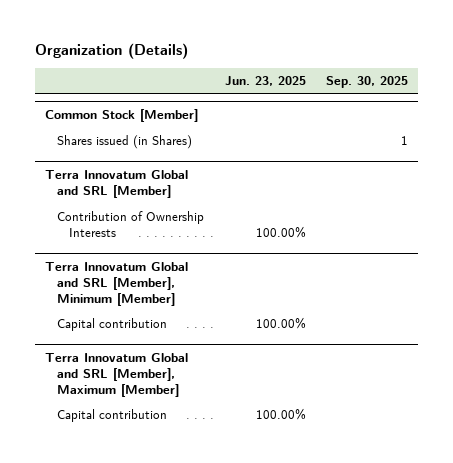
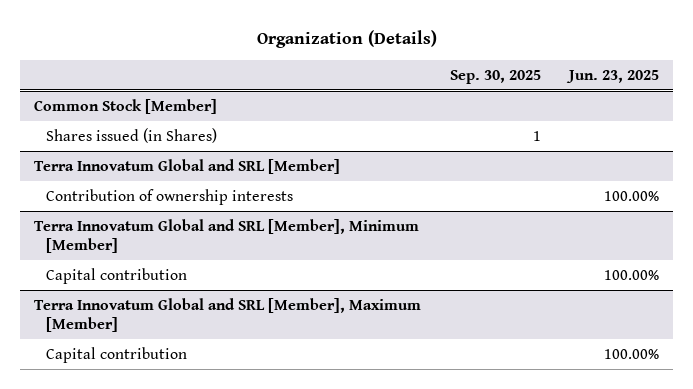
[57,211,205,238] Contribution of Ownership Interests -> [45,188,293,205] Contribution of ownership interests

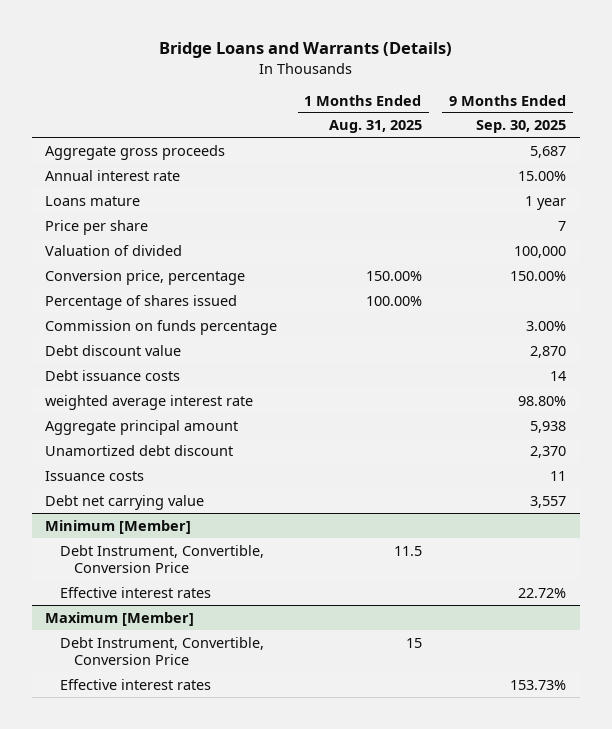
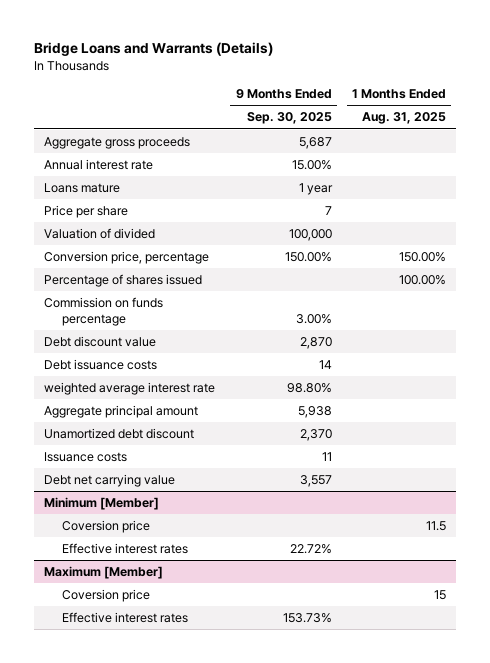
[59,544,264,574] Debt Instrument, Convertible, Conversion Price -> [61,520,150,534] Coversion price
[59,636,264,666] Debt Instrument, Convertible, Conversion Price -> [61,589,150,603] Coversion price

